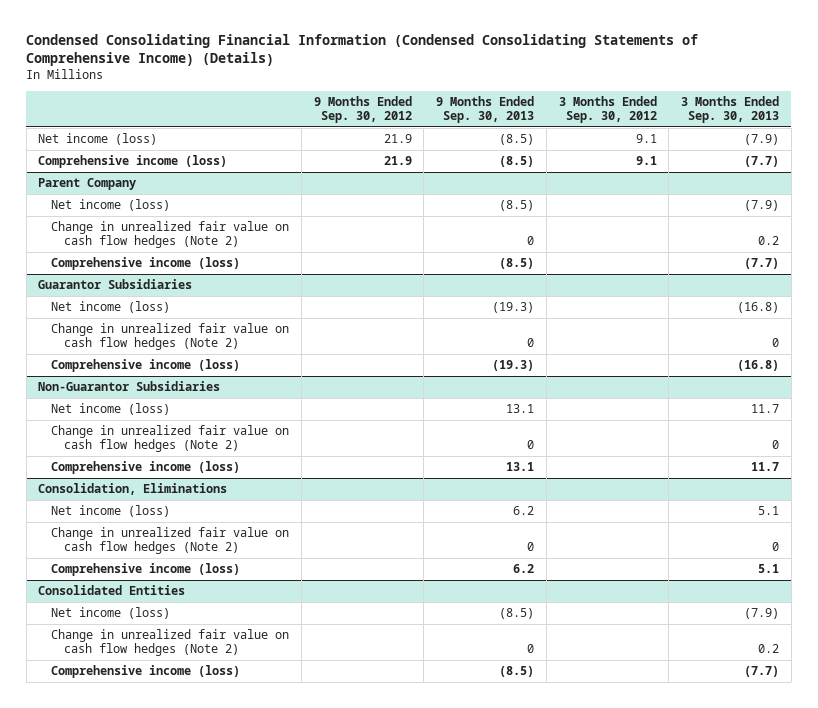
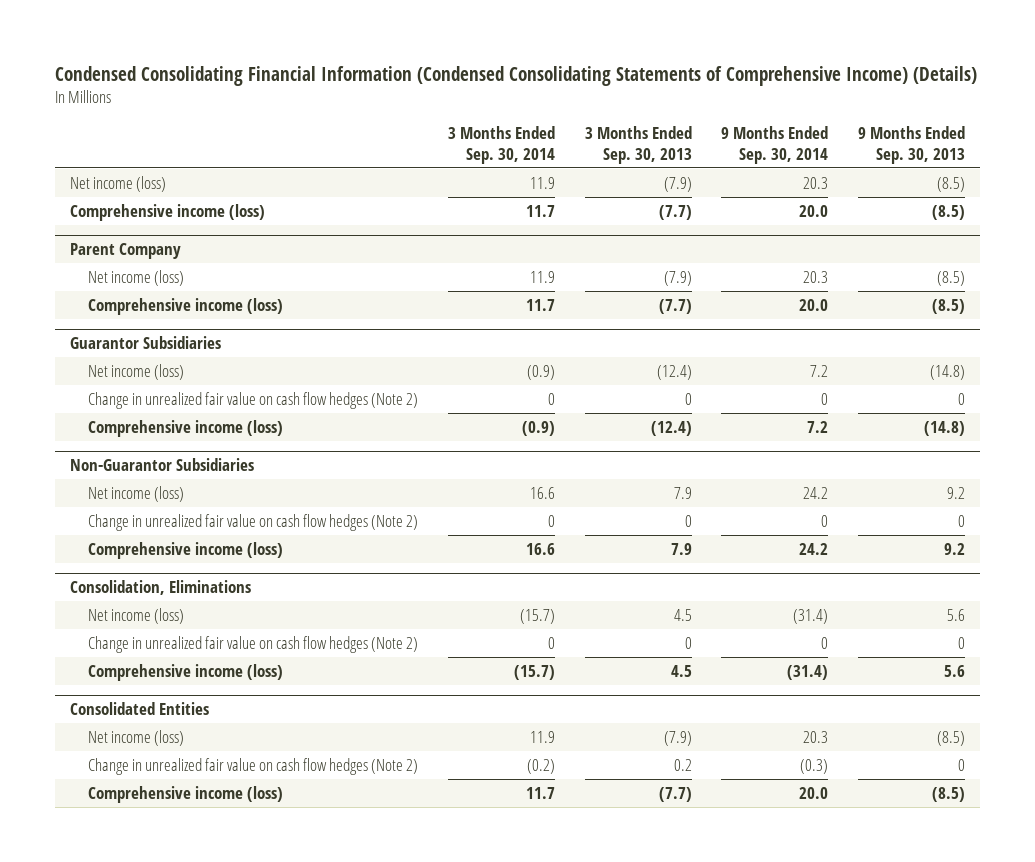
[313,96,412,123] 9 Months Ended Sep. 30, 2012 -> none
[558,96,657,123] 3 Months Ended Sep. 30, 2012 -> none
none -> [447,125,555,164] 3 Months Ended Sep. 30, 2014
none -> [721,125,829,164] 9 Months Ended Sep. 30, 2014
[51,221,290,249] Change in unrealized fair value on cash flow hedges (Note 2) -> none
[492,302,535,314] (19.3) -> [930,364,966,380] (14.8)
[737,302,780,314] (16.8) -> [656,364,692,380] (12.4)
[492,360,535,372] (19.3) -> [924,420,966,436] (14.8)
[737,360,780,372] (16.8) -> [650,420,692,436] (12.4)
[506,404,535,414] 13.1 -> [947,486,966,499] 9.2
[751,404,780,414] 11.7 -> [673,486,692,499] 7.9
[506,462,535,472] 13.1 -> [944,542,966,555] 9.2
[751,462,780,472] 11.7 -> [670,542,692,555] 7.9
[513,506,535,516] 6.2 -> [947,608,966,621] 5.6
[758,506,780,516] 5.1 -> [673,608,692,621] 4.5
[513,564,535,574] 6.2 -> [944,664,966,677] 5.6
[758,564,780,574] 5.1 -> [670,664,692,677] 4.5

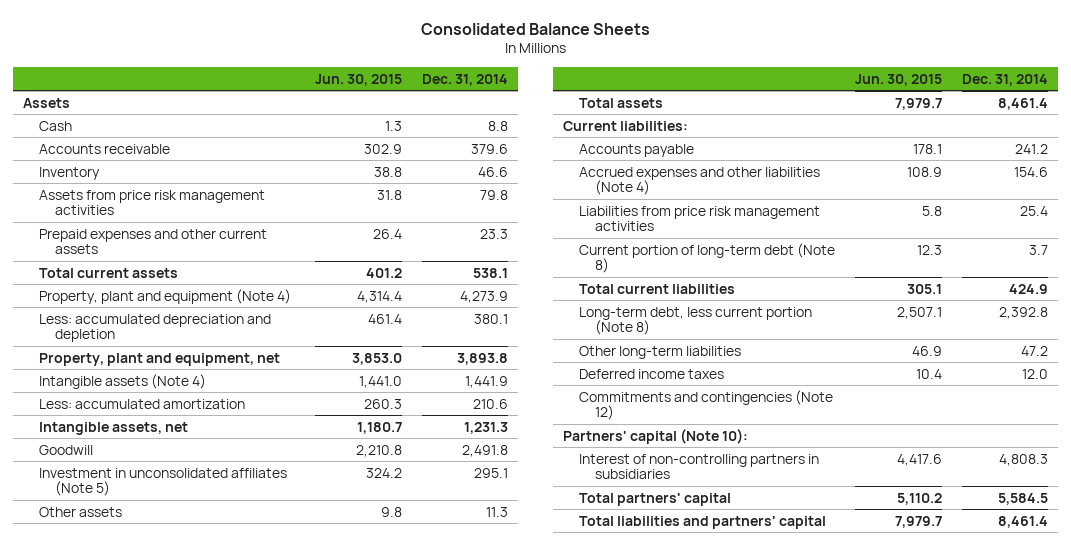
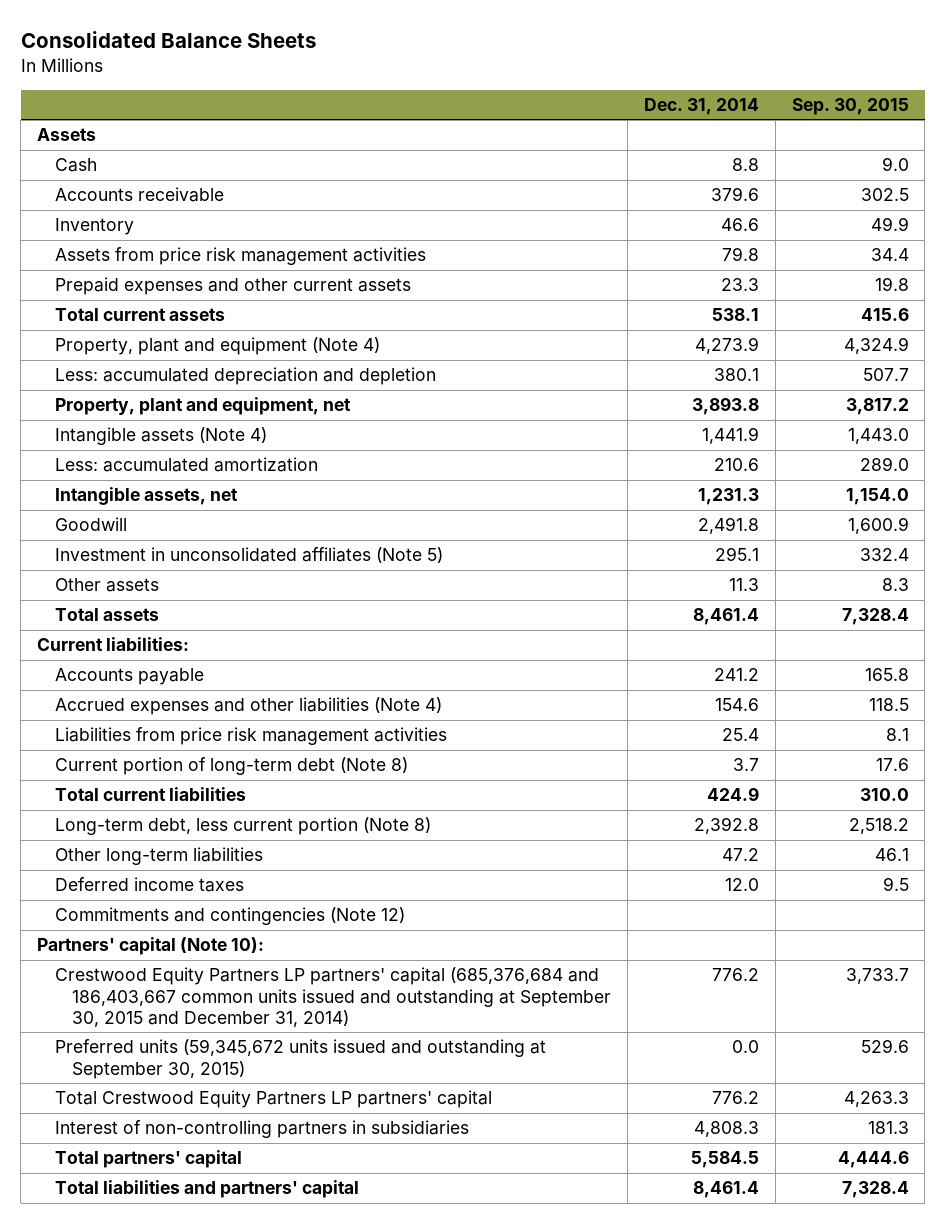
[315,73,403,86] Jun. 30, 2015 -> none
none -> [791,97,909,115] Sep. 30, 2015
none -> [54,967,611,1028] Crestwood Equity Partners LP partners' capital (685,376,684 and 186,403,667 common units issued and outstanding at September 30, 2015 and December 31, 2014)
none -> [54,1039,546,1079] Preferred units (59,345,672 units issued and outstanding at September 30, 2015)
none -> [54,1090,492,1109] Total Crestwood Equity Partners LP partners' capital

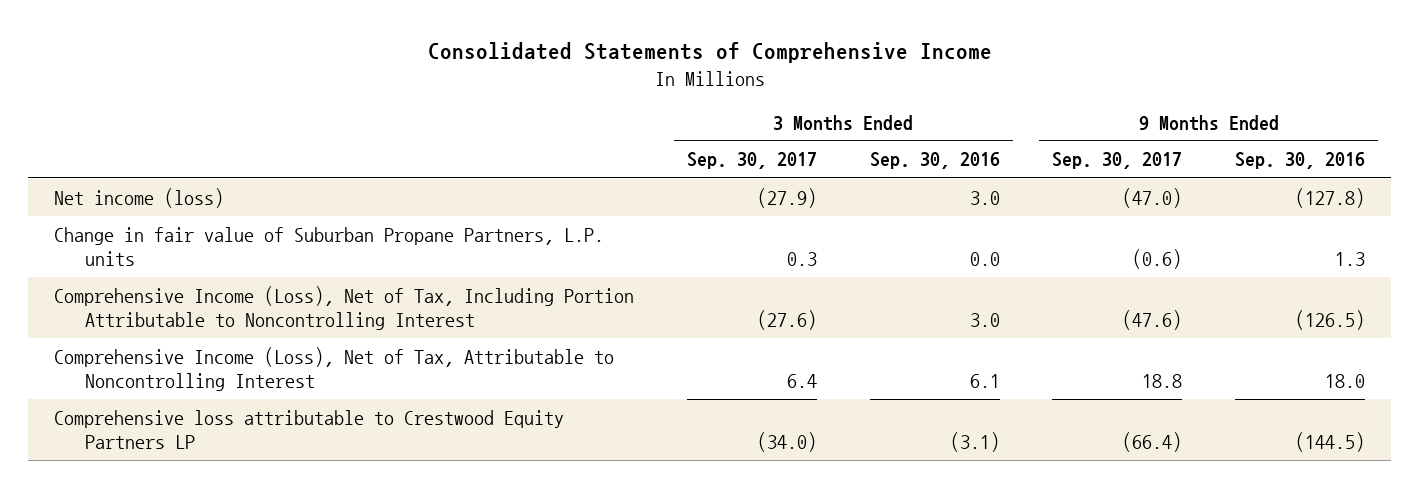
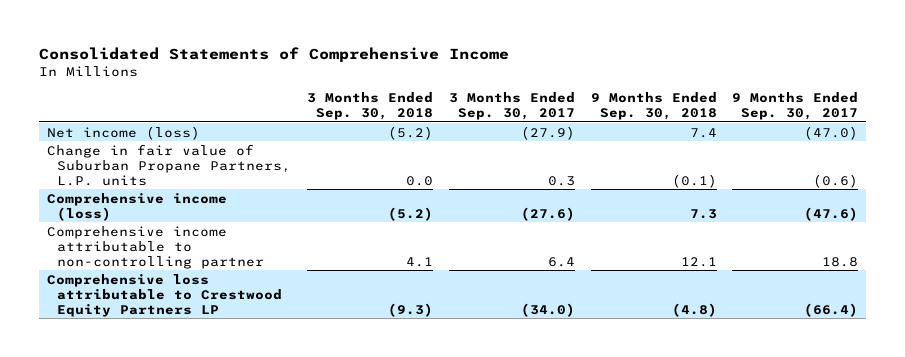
[869,152,1000,170] Sep. 30, 2016 -> none
[1235,152,1366,170] Sep. 30, 2016 -> none
none -> [306,91,433,120] 3 Months Ended Sep. 30, 2018
none -> [590,91,717,120] 9 Months Ended Sep. 30, 2018
[54,285,635,330] Comprehensive Income (Loss), Net of Tax, Including Portion Attributable to Noncontrolling Interest -> [46,192,227,221] Comprehensive income (loss)
[54,346,615,391] Comprehensive Income (Loss), Net of Tax, Attributable to Noncontrolling Interest -> [46,225,265,269] Comprehensive income attributable to non-controlling partner

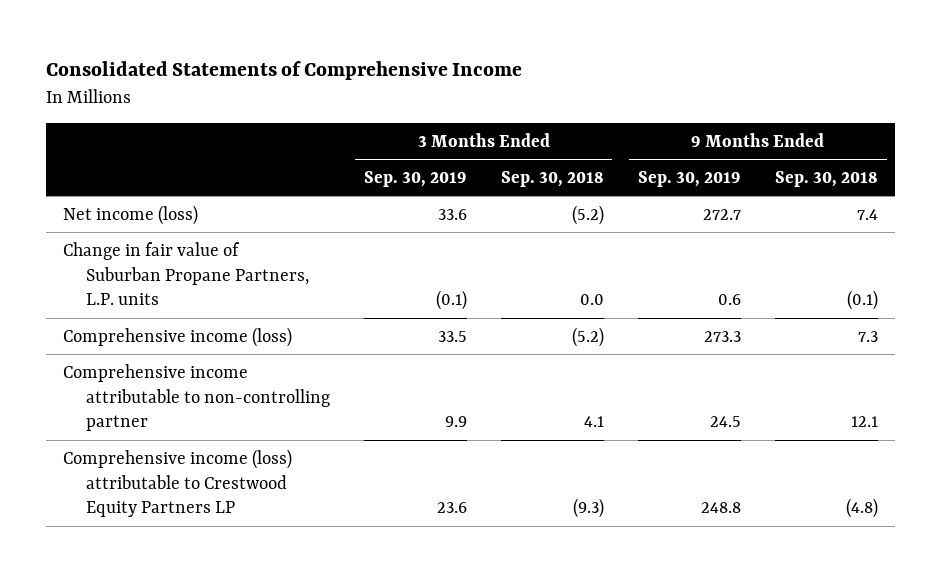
[448,91,575,120] 3 Months Ended Sep. 30, 2017 -> none
[732,91,859,120] 9 Months Ended Sep. 30, 2017 -> none
none -> [363,170,467,187] Sep. 30, 2019
none -> [637,170,741,187] Sep. 30, 2019
[46,273,283,317] Comprehensive loss attributable to Crestwood Equity Partners LP -> [62,448,292,518] Comprehensive income (loss) attributable to Crestwood Equity Partners LP

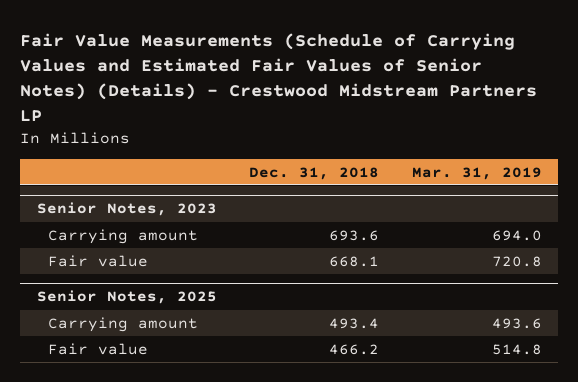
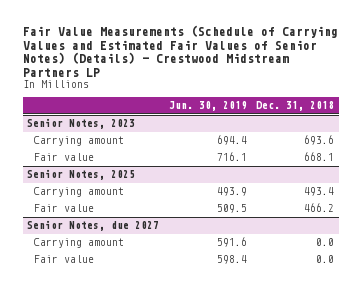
[411,166,542,180] Mar. 31, 2019 -> none
none -> [168,101,247,112] Jun. 30, 2019
none -> [27,220,160,232] Senior Notes, due 2027
none -> [33,238,124,249] Carrying amount
none -> [33,255,94,264] Fair value

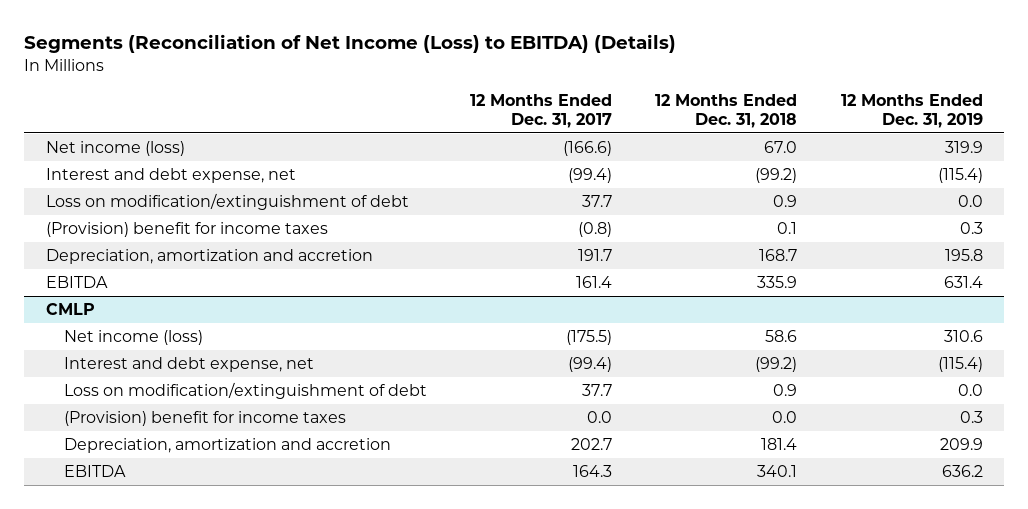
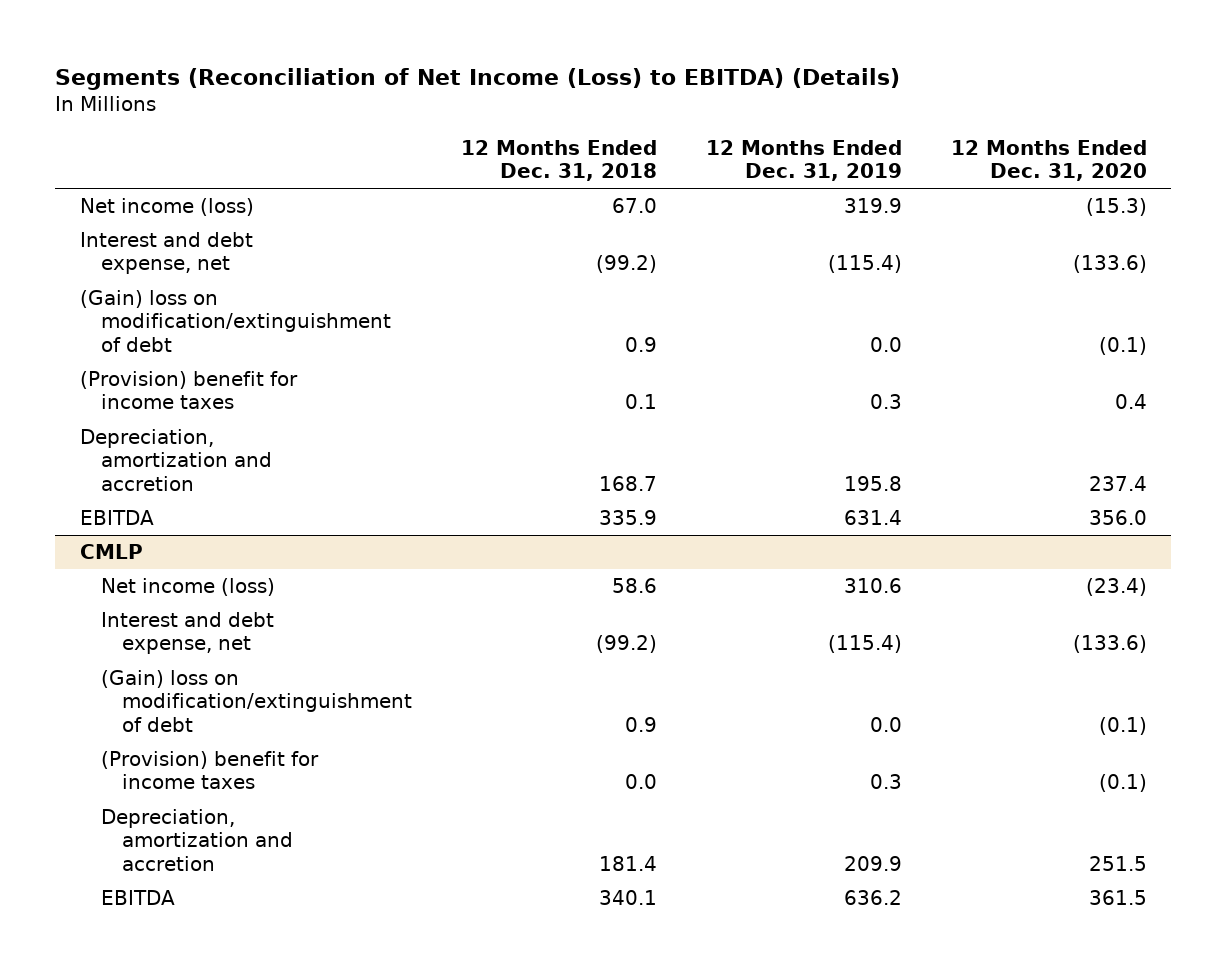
[470,94,613,129] 12 Months Ended Dec. 31, 2017 -> none
none -> [950,139,1147,181] 12 Months Ended Dec. 31, 2020
[45,192,409,210] Loss on modification/extinguishment of debt -> [79,290,391,352] (Gain) loss on modification/extinguishment of debt
[64,381,428,399] Loss on modification/extinguishment of debt -> [100,670,413,732] (Gain) loss on modification/extinguishment of debt

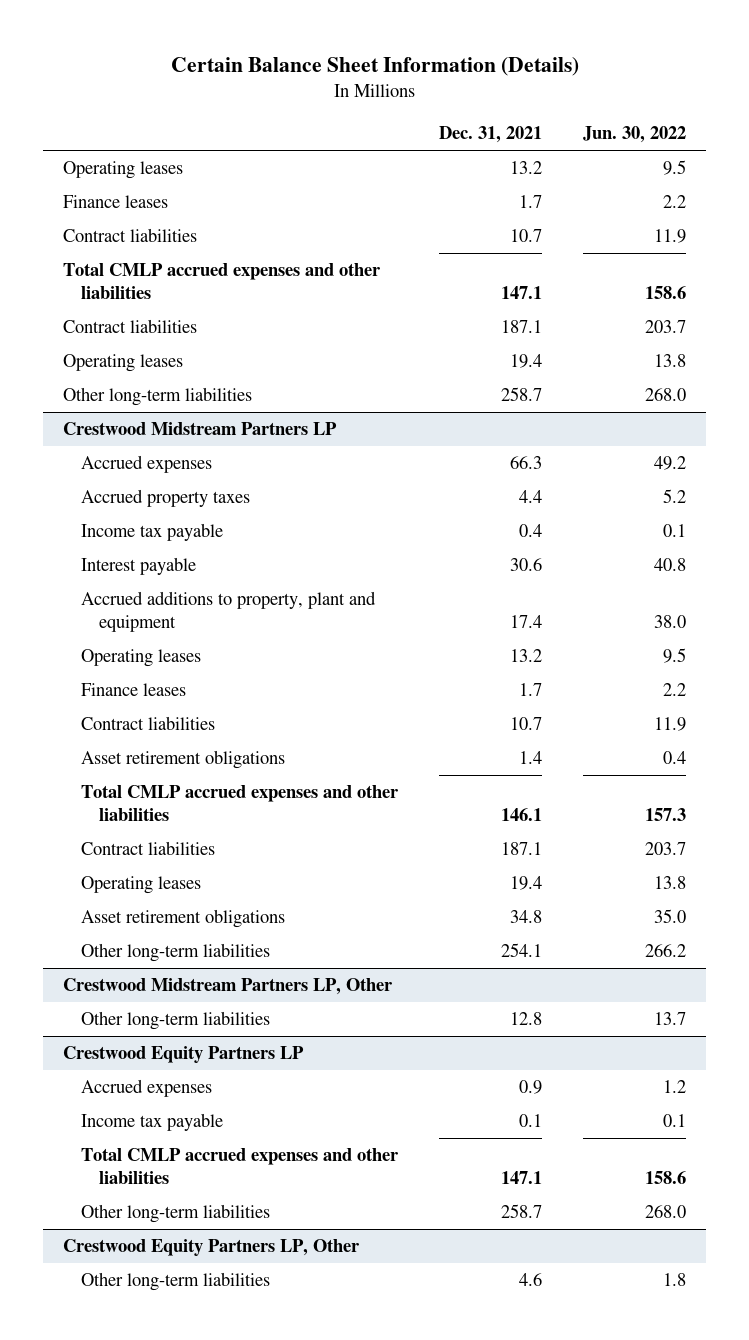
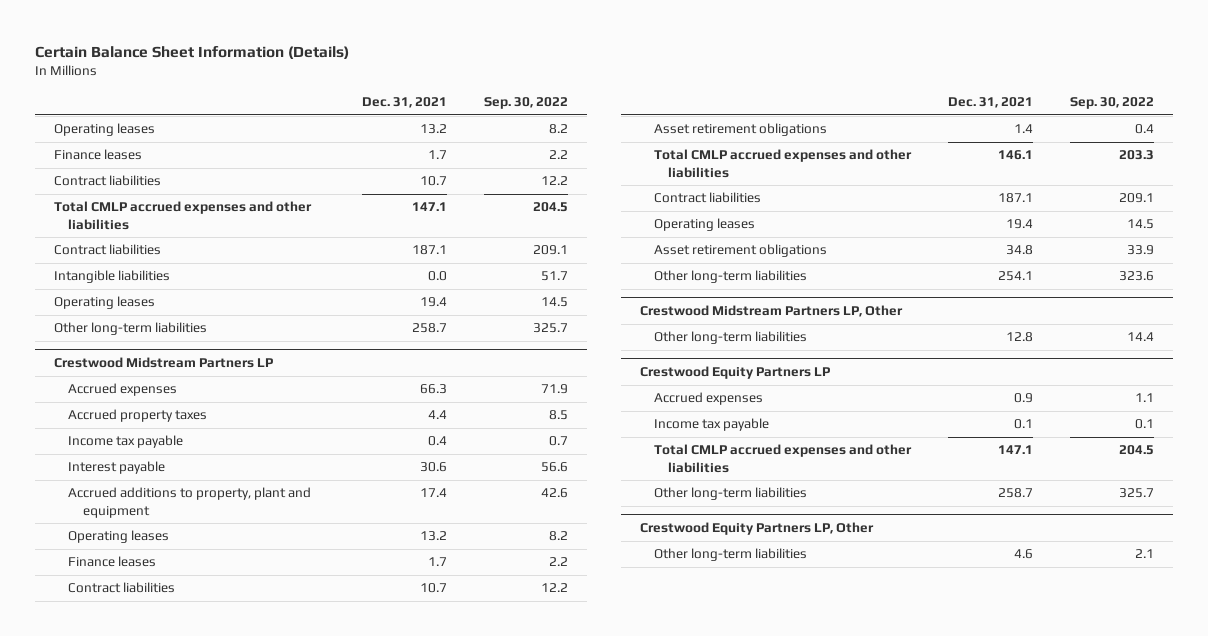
[582,126,686,144] Jun. 30, 2022 -> none
none -> [484,97,569,110] Sep. 30, 2022
none -> [53,270,170,284] Intangible liabilities

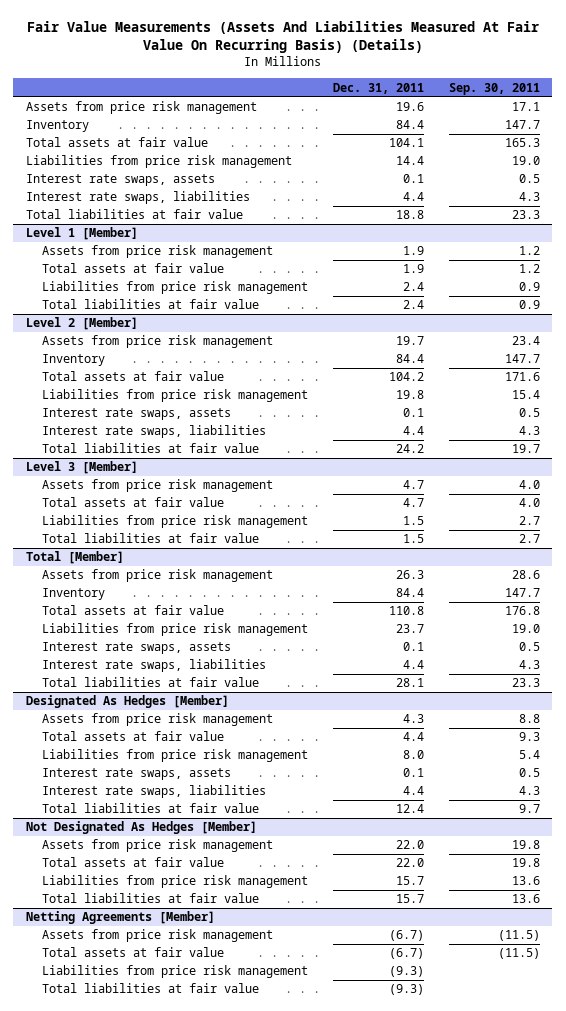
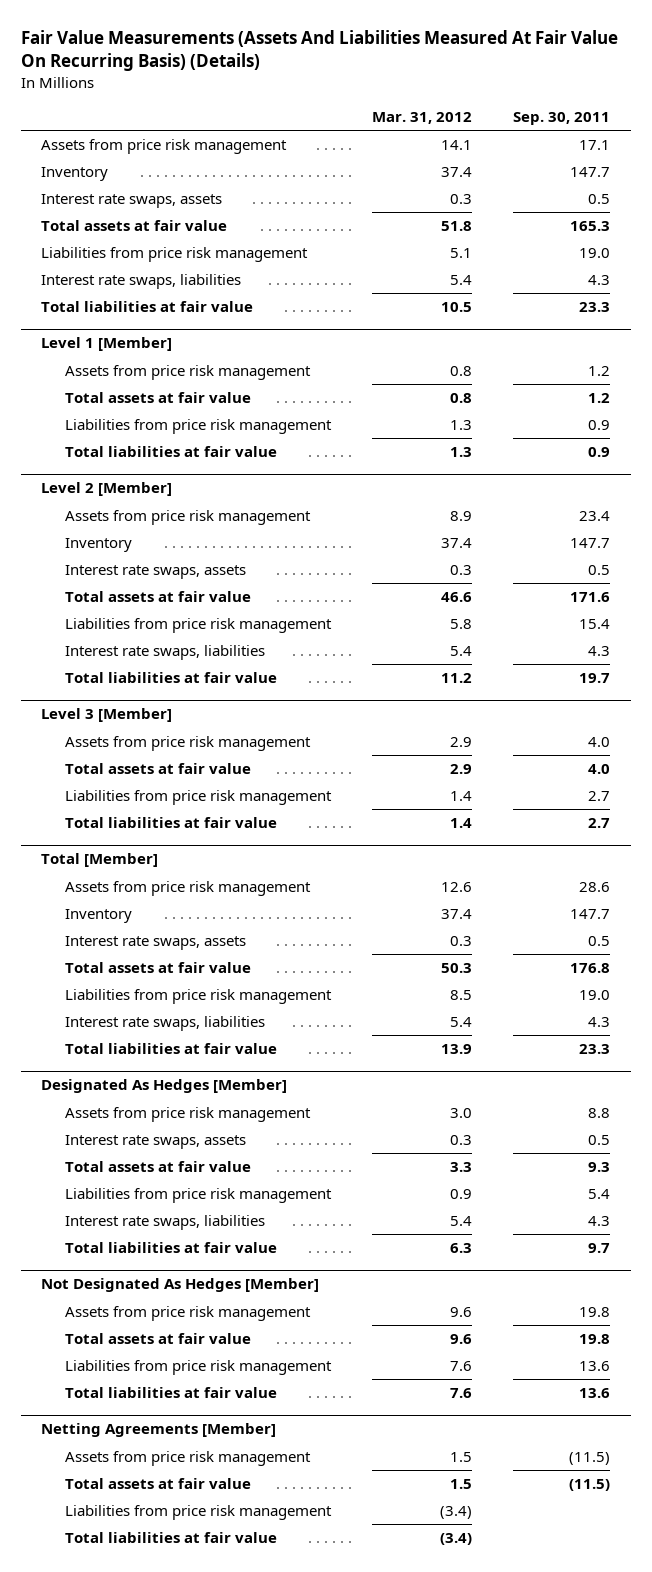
[332,82,424,94] Dec. 31, 2011 -> none
none -> [372,111,473,124] Mar. 31, 2012
[25,174,215,187] Interest rate swaps, assets -> [41,194,223,209] Interest rate swaps, assets
[41,408,231,421] Interest rate swaps, assets -> [65,565,247,580] Interest rate swaps, assets
[41,642,231,655] Interest rate swaps, assets -> [65,936,247,951] Interest rate swaps, assets
[41,768,231,781] Interest rate swaps, assets -> [65,1135,247,1150] Interest rate swaps, assets

